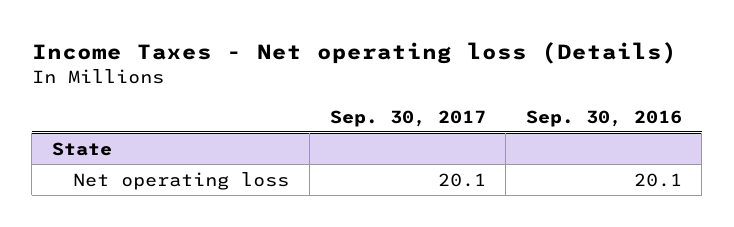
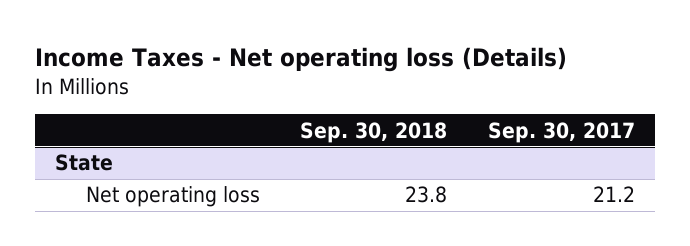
[525,109,682,127] Sep. 30, 2016 -> none
none -> [300,121,448,143] Sep. 30, 2018
[437,172,486,187] 20.1 -> [592,186,635,203] 21.2

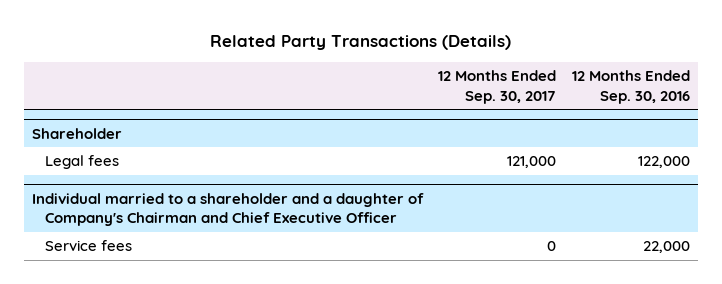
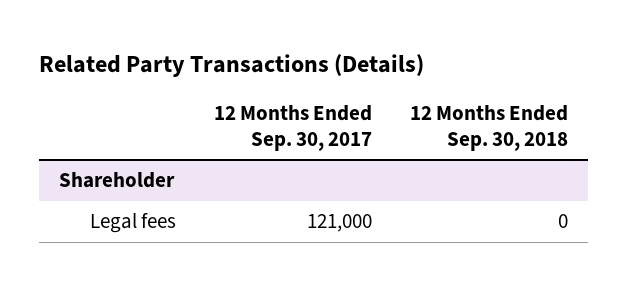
[572,70,691,104] 12 Months Ended Sep. 30, 2016 -> none
none -> [410,104,569,151] 12 Months Ended Sep. 30, 2018
[31,192,424,227] Individual married to a shareholder and a daughter of Company's Chairman and Chief Executive Officer -> none
[45,240,133,252] Service fees -> none

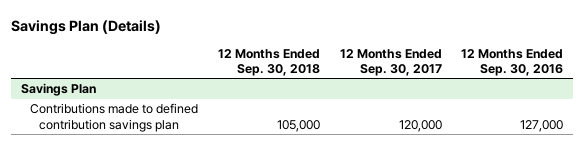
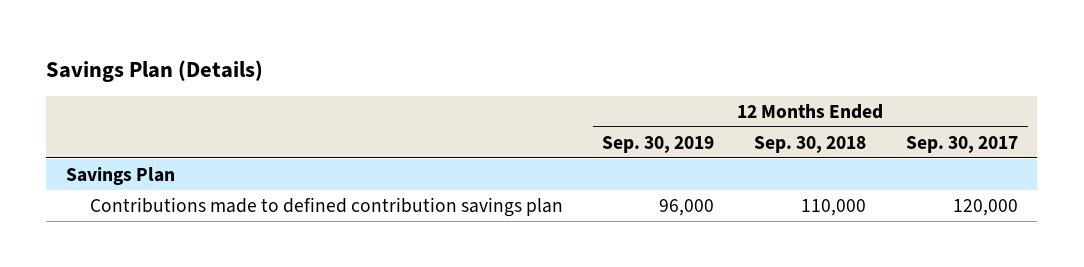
[461,48,564,76] 12 Months Ended Sep. 30, 2016 -> none
none -> [602,135,715,153] Sep. 30, 2019
[276,119,320,132] 105,000 -> [801,198,867,216] 110,000

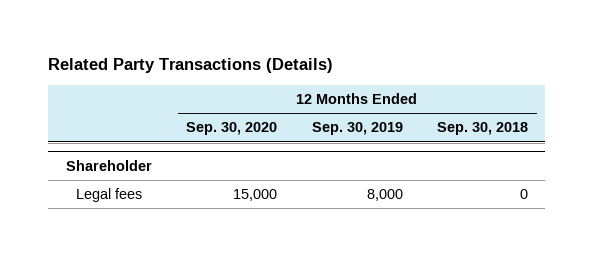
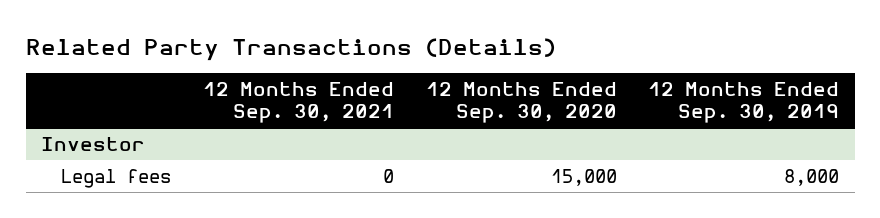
[437,122,529,136] Sep. 30, 2018 -> none
none -> [202,82,394,124] 12 Months Ended Sep. 30, 2021
[65,159,152,171] Shareholder -> [41,137,146,152] Investor

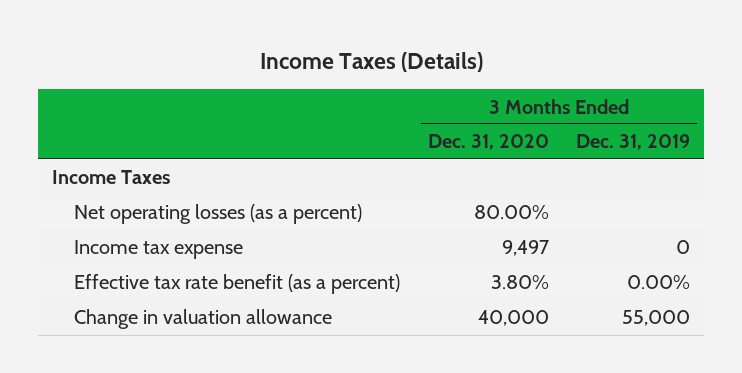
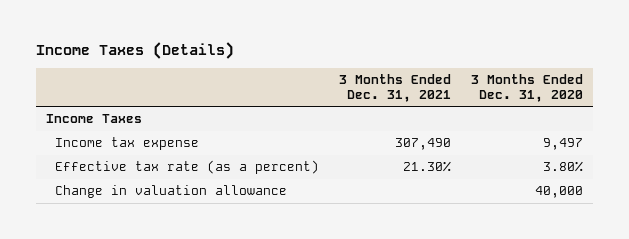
[576,134,691,151] Dec. 31, 2019 -> none
none -> [339,73,452,102] 3 Months Ended Dec. 31, 2021
[74,204,363,225] Net operating losses (as a percent) -> none
[74,274,401,295] Effective tax rate benefit (as a percent) -> [55,160,320,175] Effective tax rate (as a percent)

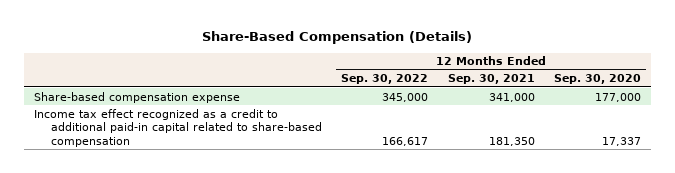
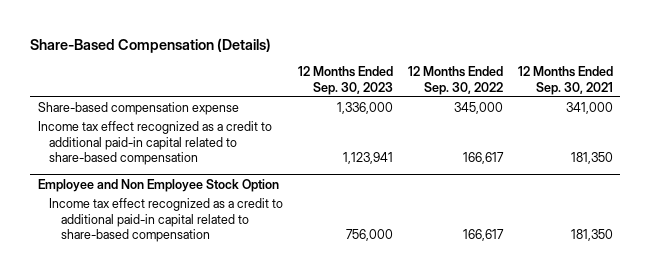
[554,74,642,85] Sep. 30, 2020 -> none
none -> [298,66,394,95] 12 Months Ended Sep. 30, 2023
none -> [37,178,279,192] Employee and Non Employee Stock Option
none -> [49,197,284,243] Income tax effect recognized as a credit to additional paid-in capital related to share-based compensation

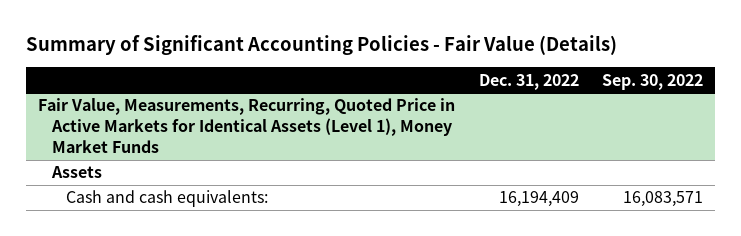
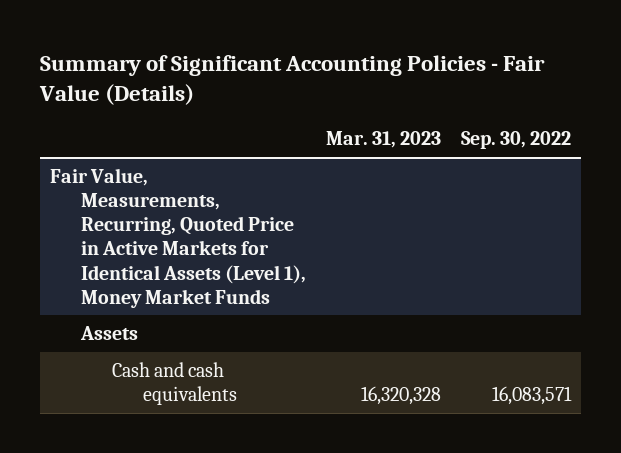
[478,73,579,90] Dec. 31, 2022 -> none
none -> [326,131,442,149] Mar. 31, 2023
[66,190,269,208] Cash and cash equivalents: -> [112,362,238,406] Cash and cash equivalents

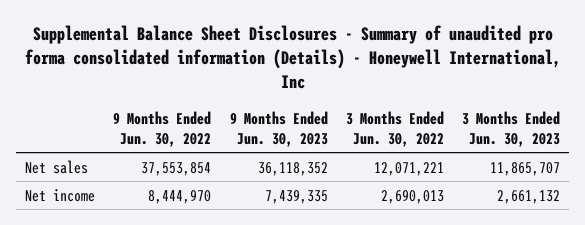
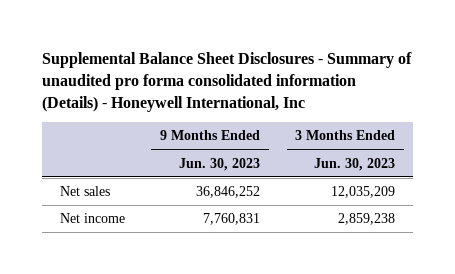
[113,110,212,147] 9 Months Ended Jun. 30, 2022 -> none
[345,110,444,147] 3 Months Ended Jun. 30, 2022 -> none
[257,161,328,176] 36,118,352 -> [196,186,261,199] 36,846,252
[490,161,561,176] 11,865,707 -> [331,186,396,199] 12,035,209
[264,189,328,204] 7,439,335 -> [203,213,261,226] 7,760,831
[497,189,561,204] 2,661,132 -> [338,213,396,226] 2,859,238

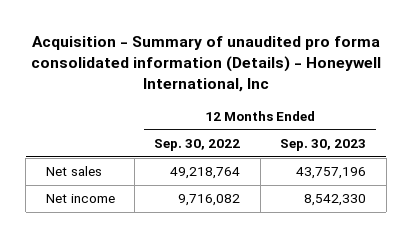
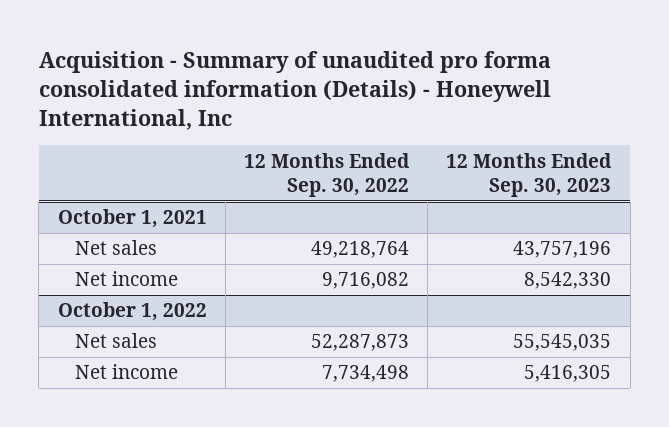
none -> [57,209,207,229] October 1, 2021
none -> [57,302,207,322] October 1, 2022
none -> [75,333,158,349] Net sales
none -> [75,364,179,380] Net income

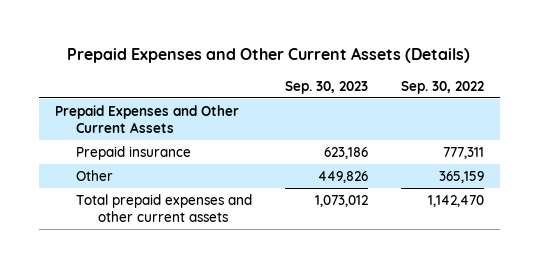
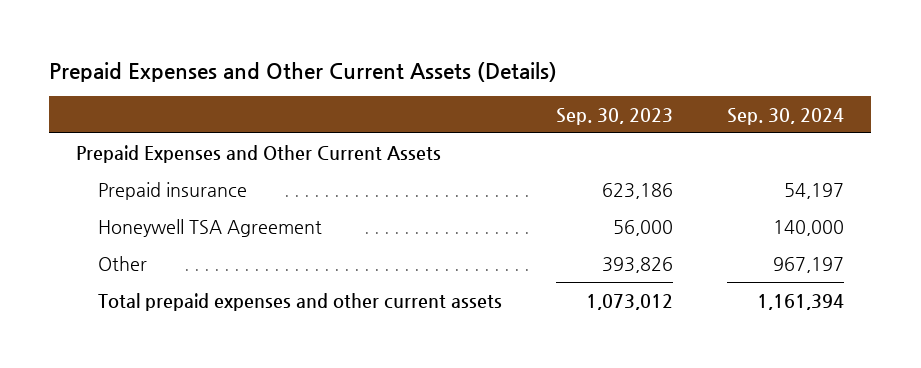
[400,80,484,94] Sep. 30, 2022 -> none
none -> [727,107,845,125] Sep. 30, 2024
none -> [98,218,323,237] Honeywell TSA Agreement
[318,170,369,183] 449,826 -> [602,256,674,273] 393,826

